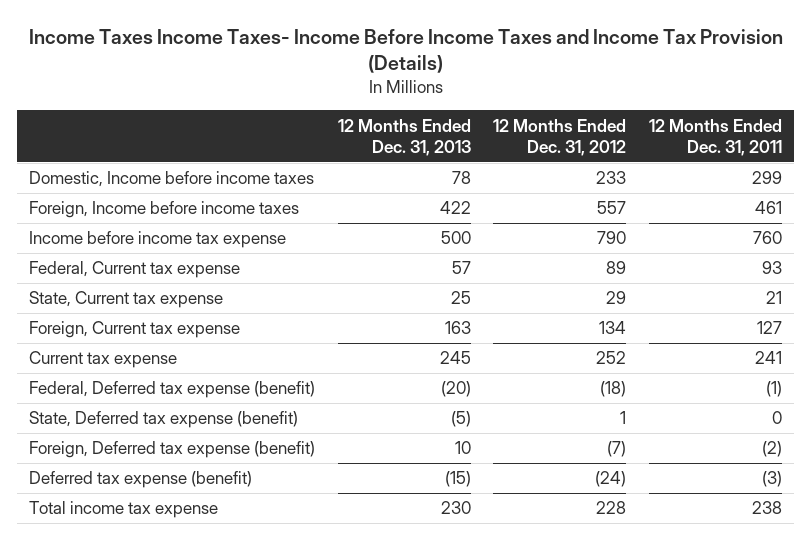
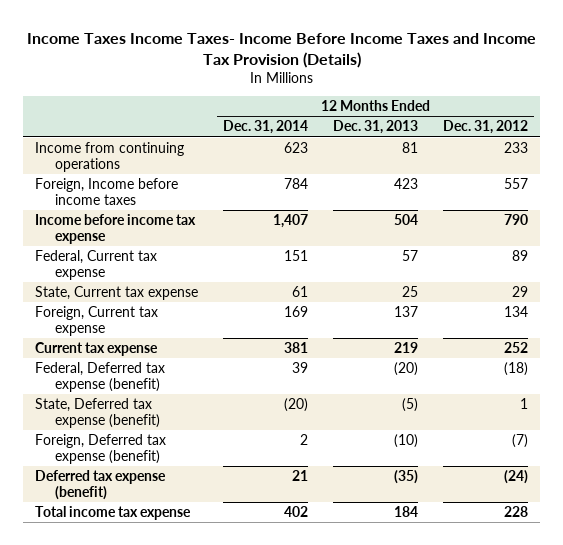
[649,118,783,156] 12 Months Ended Dec. 31, 2011 -> none
none -> [223,120,309,135] Dec. 31, 2014
[28,171,314,188] Domestic, Income before income taxes -> none
none -> [35,141,185,172] Income from continuing operations
[439,201,471,215] 422 -> [394,177,419,189] 423
[440,231,471,245] 500 -> [394,213,419,225] 504
[444,321,471,335] 163 -> [394,305,419,317] 137
[439,351,471,365] 245 -> [394,341,419,353] 219
[454,441,471,455] 10 -> [394,433,419,448] (10)
[444,471,471,488] (15) -> [394,469,419,484] (35)
[440,501,471,515] 230 -> [394,505,419,517] 184

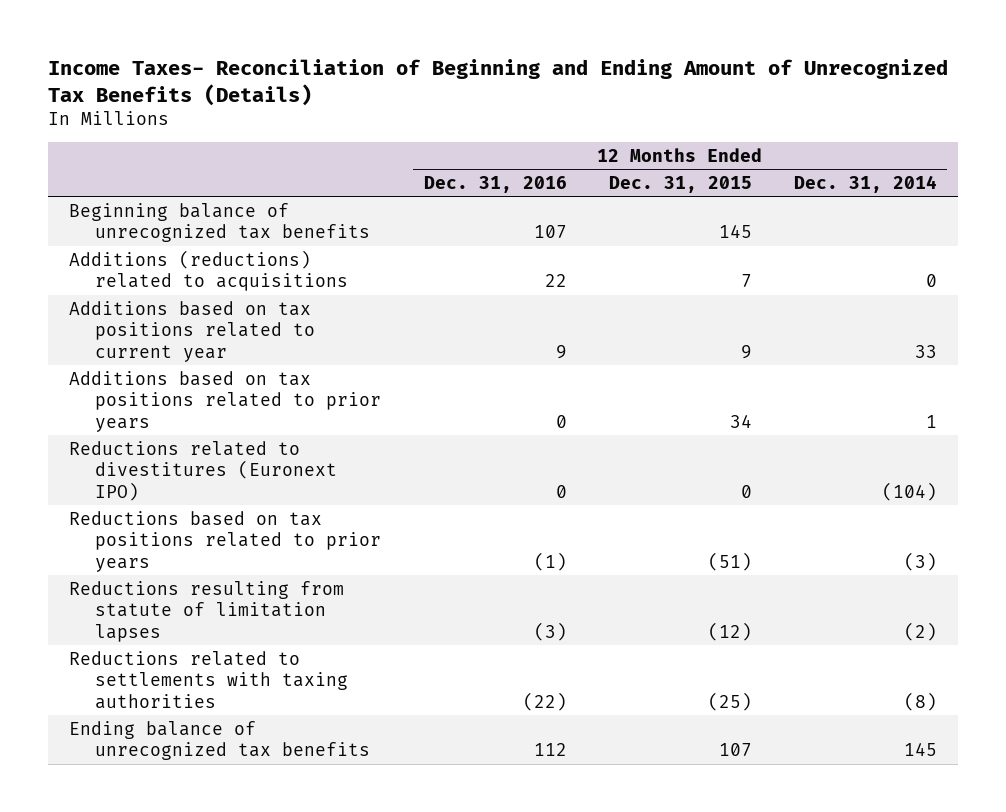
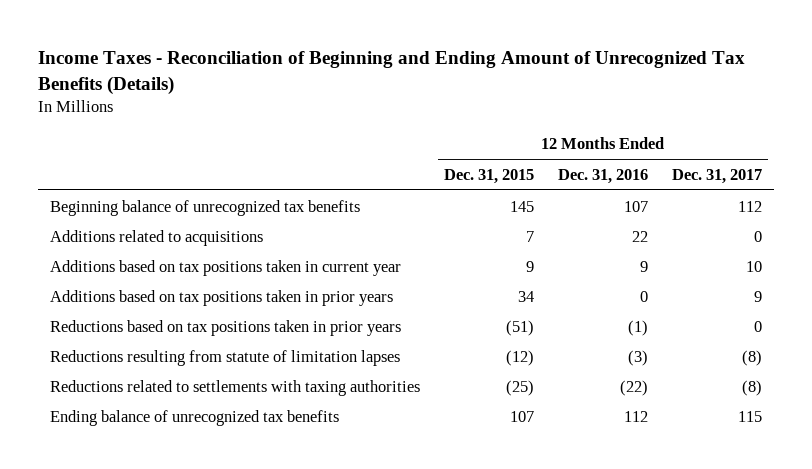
[47,58,948,106] Income Taxes- Reconciliation of Beginning and Ending Amount of Unrecognized Tax Benefits (Details) -> [38,51,746,95] Income Taxes - Reconciliation of Beginning and Ending Amount of Unrecognized Tax Benefits (Details)
[793,174,937,193] Dec. 31, 2014 -> none
none -> [672,168,763,184] Dec. 31, 2017
[68,440,338,502] Reductions related to divestitures (Euronext IPO) -> none
[68,249,349,292] Additions (reductions) related to acquisitions -> [50,229,264,246] Additions related to acquisitions
[68,300,316,363] Additions based on tax positions related to current year -> [50,259,402,276] Additions based on tax positions taken in current year
[68,370,382,433] Additions based on tax positions related to prior years -> [50,289,394,306] Additions based on tax positions taken in prior years
[68,510,382,573] Reductions based on tax positions related to prior years -> [50,319,402,336] Reductions based on tax positions taken in prior years

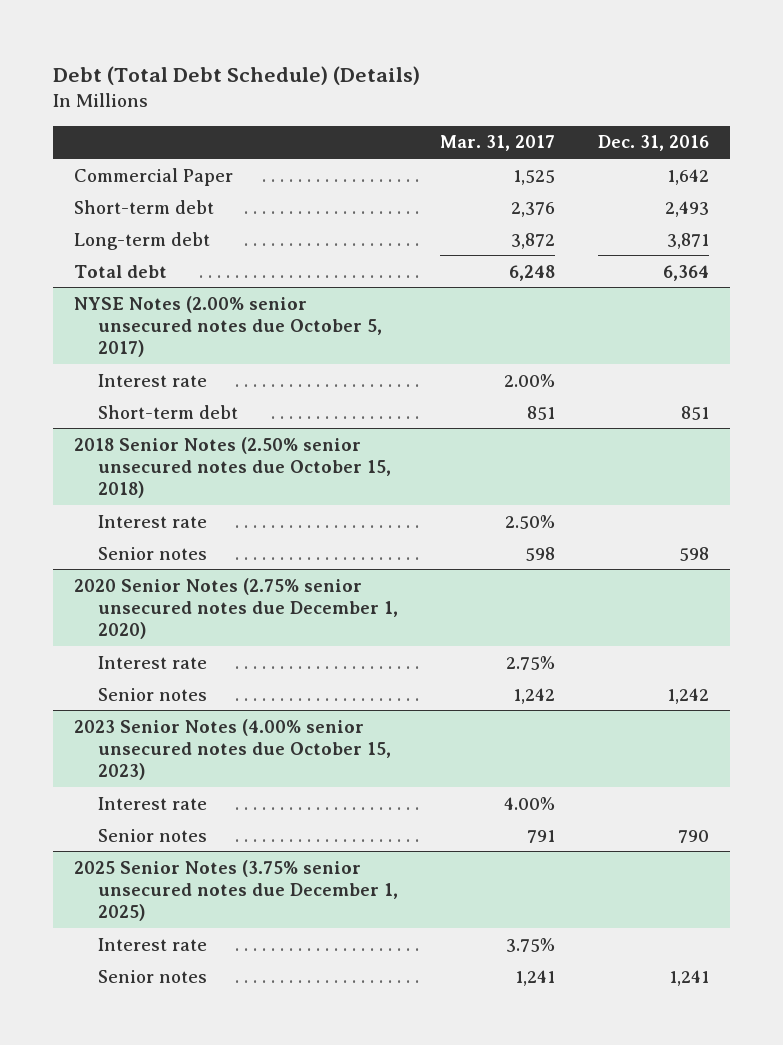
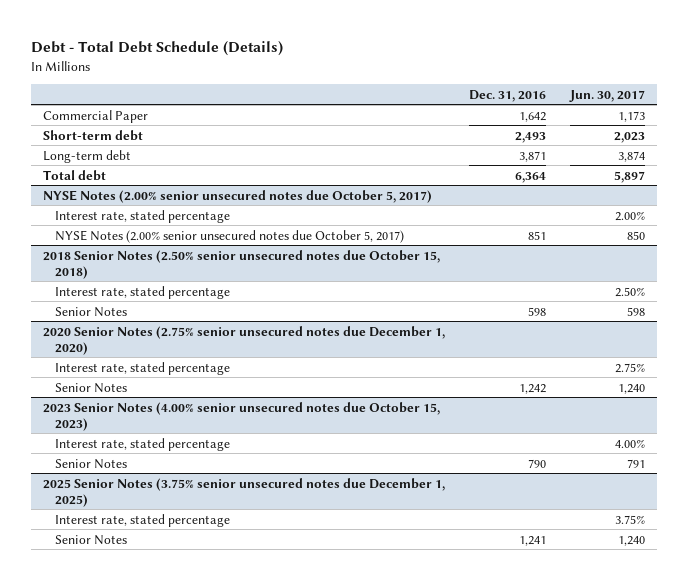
[53,65,421,85] Debt (Total Debt Schedule) (Details) -> [31,41,284,57] Debt - Total Debt Schedule (Details)
[440,135,556,152] Mar. 31, 2017 -> none
none -> [569,89,646,102] Jun. 30, 2017
[97,373,207,387] Interest rate -> [55,209,231,223] Interest rate, stated percentage
[97,404,238,419] Short-term debt -> [55,229,405,243] NYSE Notes (2.00% senior unsecured notes due October 5, 2017)
[97,514,207,528] Interest rate -> [55,285,231,299] Interest rate, stated percentage
[97,546,207,560] Senior notes -> [55,306,128,317] Senior Notes
[97,655,207,669] Interest rate -> [55,361,231,375] Interest rate, stated percentage
[97,687,207,701] Senior notes -> [55,382,128,393] Senior Notes
[97,796,207,810] Interest rate -> [55,437,231,451] Interest rate, stated percentage
[97,828,207,842] Senior notes -> [55,458,128,469] Senior Notes
[97,937,207,951] Interest rate -> [55,513,231,527] Interest rate, stated percentage
[97,969,207,983] Senior notes -> [55,534,128,545] Senior Notes

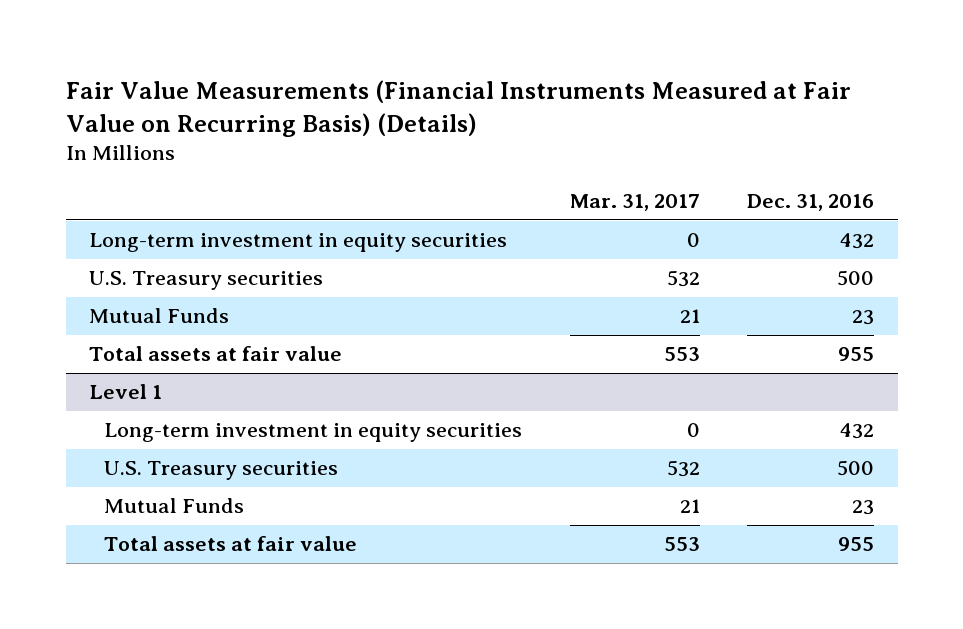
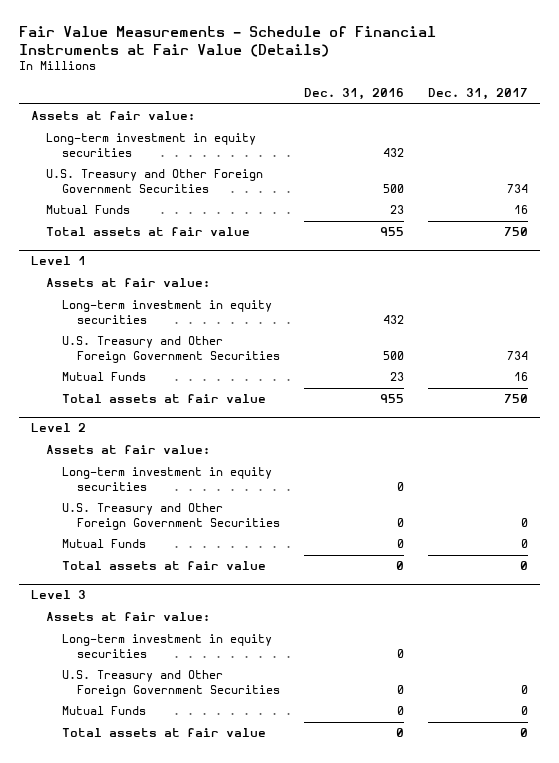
[65,79,851,137] Fair Value Measurements (Financial Instruments Measured at Fair Value on Recurring Basis) (Details) -> [18,25,436,57] Fair Value Measurements - Schedule of Financial Instruments at Fair Value (Details)
[569,194,700,212] Mar. 31, 2017 -> none
none -> [428,88,529,101] Dec. 31, 2017
none -> [30,111,195,121] Assets at fair value:
[89,271,324,291] U.S. Treasury securities -> [46,169,264,193] U.S. Treasury and Other Foreign Government Securities
none -> [46,278,211,288] Assets at fair value:
[104,461,339,481] U.S. Treasury securities -> [61,336,281,363] U.S. Treasury and Other Foreign Government Securities
none -> [30,423,86,433] Level 2
none -> [46,445,211,455] Assets at fair value:
none -> [61,467,272,491] Long-term investment in equity securities
none -> [61,503,281,530] U.S. Treasury and Other Foreign Government Securities
none -> [61,539,146,549] Mutual Funds
none -> [61,561,266,571] Total assets at fair value
none -> [30,590,86,600] Level 3
none -> [46,612,211,622] Assets at fair value:
none -> [61,634,272,658] Long-term investment in equity securities
none -> [61,670,281,697] U.S. Treasury and Other Foreign Government Securities
none -> [61,706,146,716] Mutual Funds
none -> [61,728,266,738] Total assets at fair value

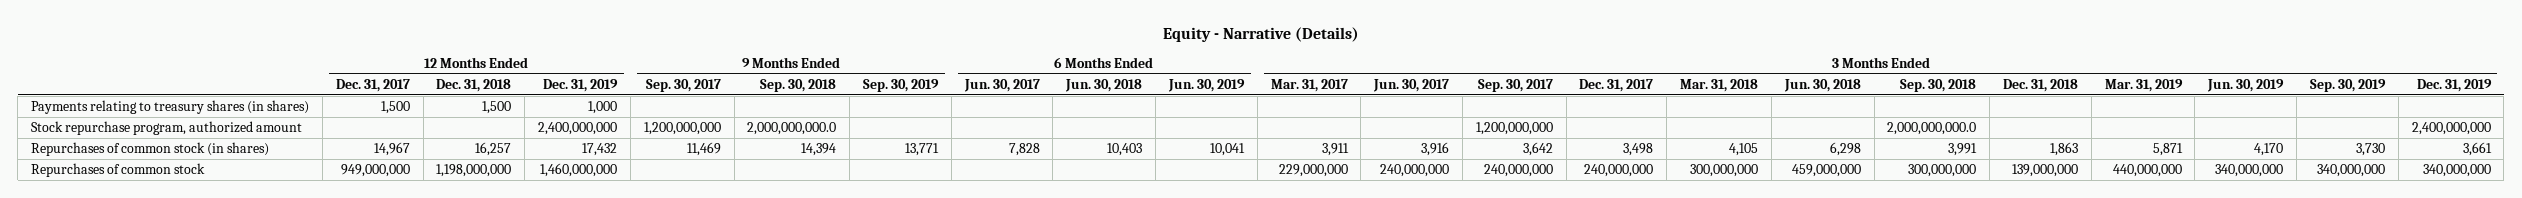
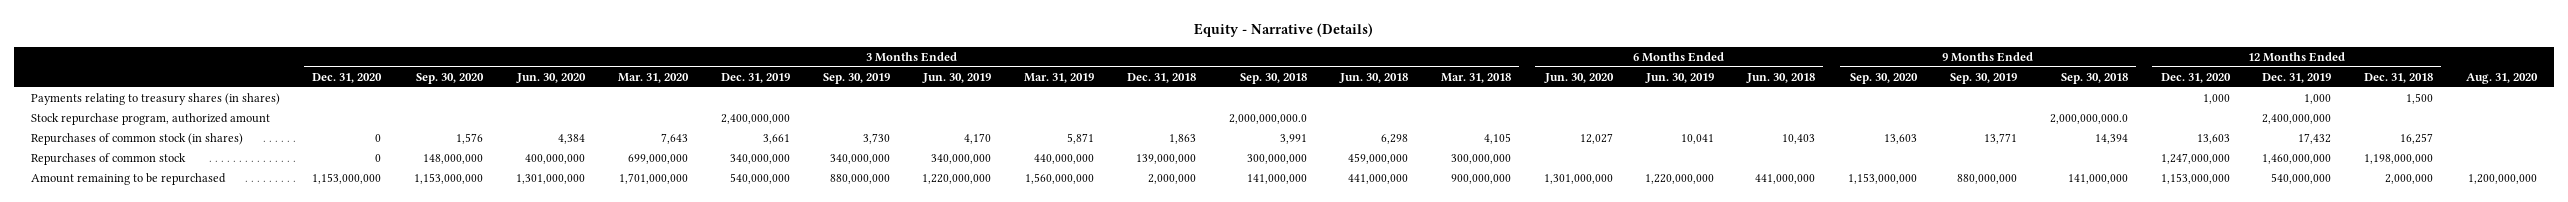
[335,79,410,93] Dec. 31, 2017 -> none
[645,79,721,93] Sep. 30, 2017 -> none
[963,79,1040,93] Jun. 30, 2017 -> none
[1270,79,1348,93] Mar. 31, 2017 -> none
[1373,79,1450,93] Jun. 30, 2017 -> none
[1477,79,1553,93] Sep. 30, 2017 -> none
[1579,79,1654,93] Dec. 31, 2017 -> none
none -> [312,72,383,83] Dec. 31, 2020
none -> [416,72,485,84] Sep. 30, 2020
none -> [516,72,587,83] Jun. 30, 2020
none -> [617,72,689,83] Mar. 31, 2020
none -> [1543,72,1614,83] Jun. 30, 2020
none -> [1850,72,1919,84] Sep. 30, 2020
none -> [2160,72,2231,83] Dec. 31, 2020
none -> [2466,72,2539,84] Aug. 31, 2020
none -> [30,173,226,186] Amount remaining to be repurchased

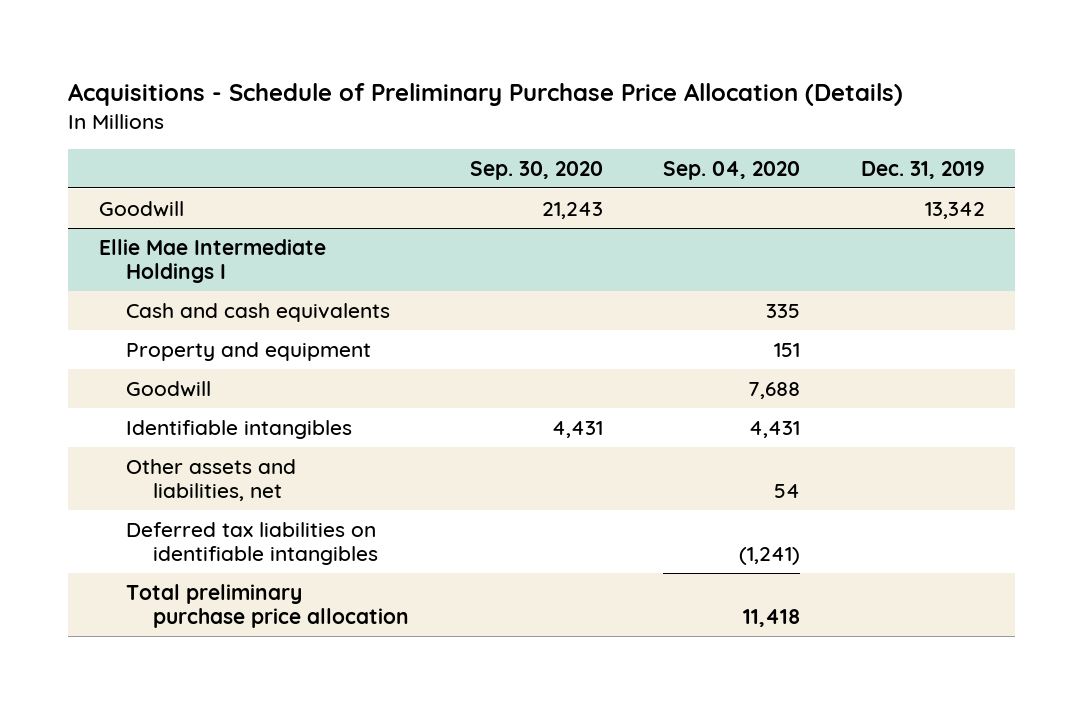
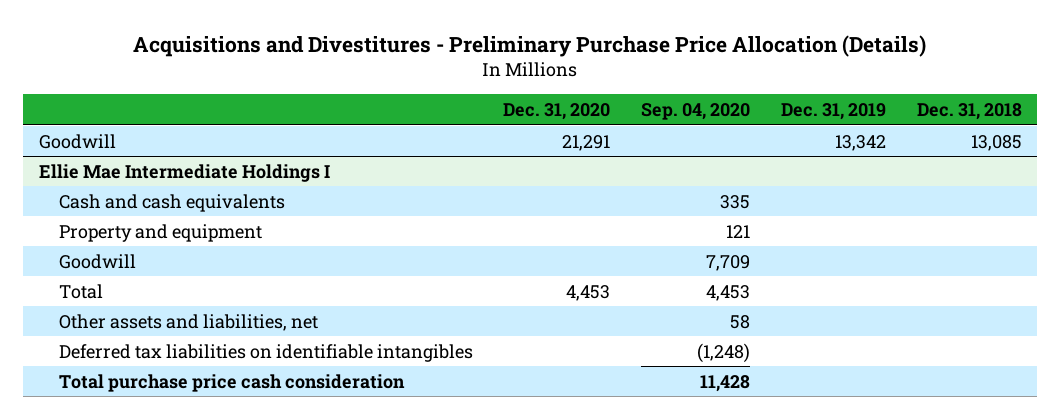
[68,82,904,106] Acquisitions - Schedule of Preliminary Purchase Price Allocation (Details) -> [133,34,927,57] Acquisitions and Divestitures - Preliminary Purchase Price Allocation (Details)
[469,161,603,181] Sep. 30, 2020 -> none
none -> [503,103,611,121] Dec. 31, 2020
none -> [916,103,1022,121] Dec. 31, 2018
[125,419,352,439] Identifiable intangibles -> none
[774,342,801,357] 151 -> [726,224,751,238] 121
[748,381,801,399] 7,688 -> [706,254,751,271] 7,709
none -> [58,283,103,299] Total
[774,484,801,499] 54 -> [730,314,751,329] 58
[739,547,801,566] (1,241) -> [697,342,751,363] (1,248)
[125,583,409,629] Total preliminary purchase price allocation -> [58,373,405,392] Total purchase price cash consideration
[743,609,801,628] 11,418 -> [700,374,751,392] 11,428

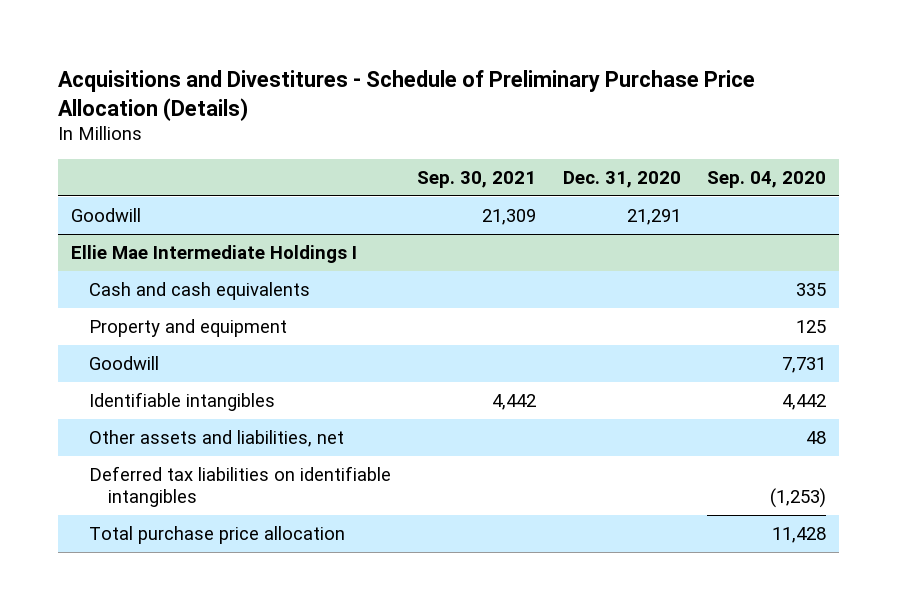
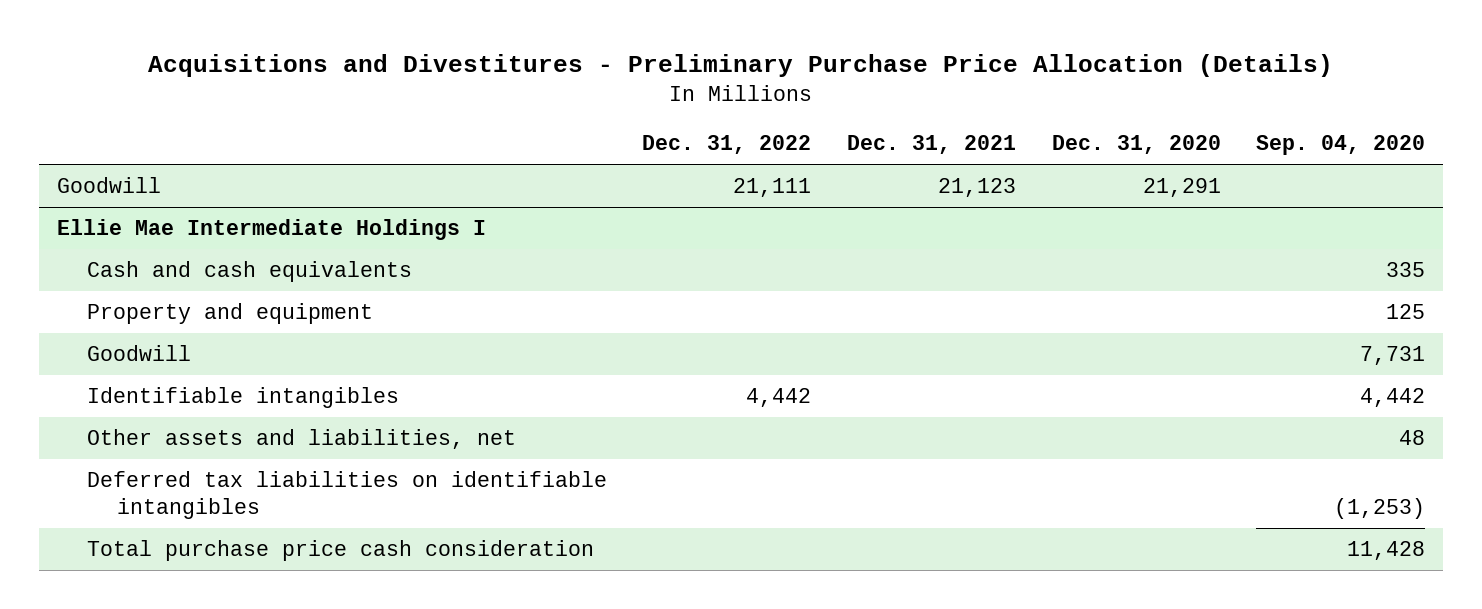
[58,69,756,121] Acquisitions and Divestitures - Schedule of Preliminary Purchase Price Allocation (Details) -> [148,54,1334,78] Acquisitions and Divestitures - Preliminary Purchase Price Allocation (Details)
[417,170,537,188] Sep. 30, 2021 -> none
none -> [642,135,812,155] Dec. 31, 2022
none -> [847,135,1017,155] Dec. 31, 2021
[89,525,346,544] Total purchase price allocation -> [86,539,594,561] Total purchase price cash consideration

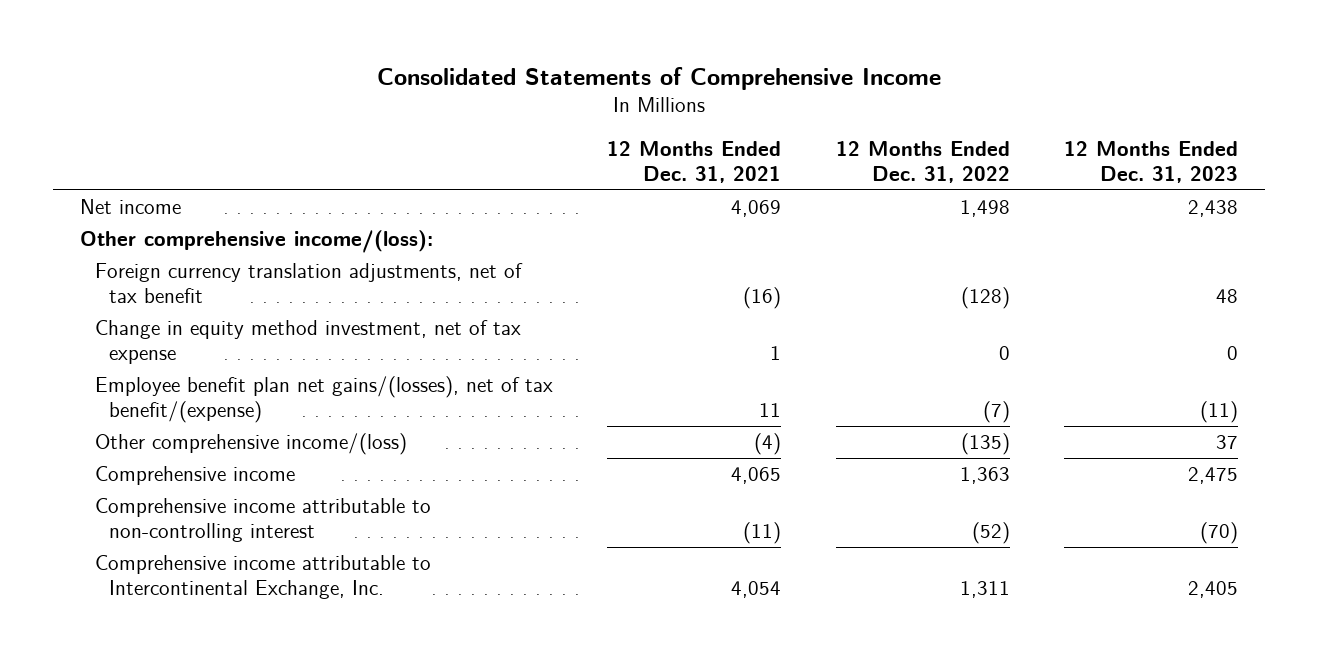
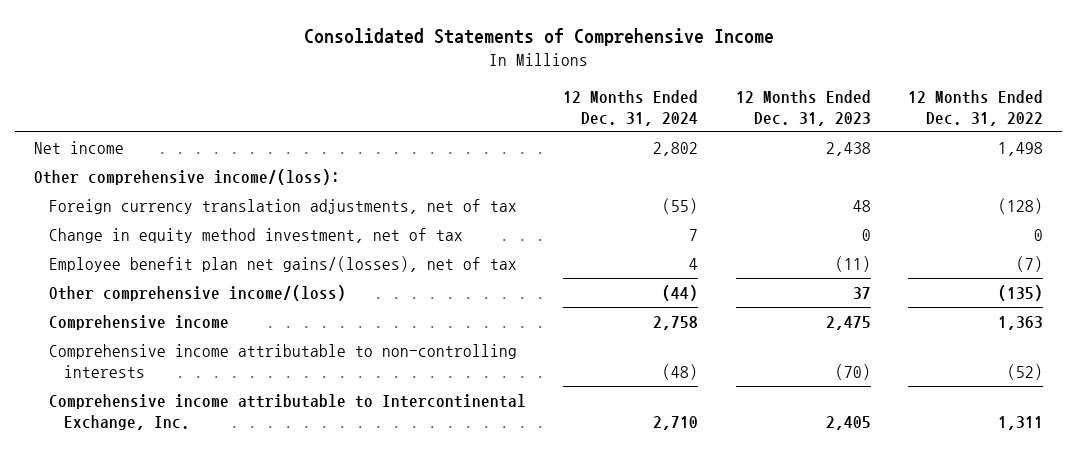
[607,141,782,183] 12 Months Ended Dec. 31, 2021 -> none
none -> [563,89,699,126] 12 Months Ended Dec. 31, 2024
[94,263,523,303] Foreign currency translation adjustments, net of tax benefit -> [48,198,517,214] Foreign currency translation adjustments, net of tax
[94,320,521,364] Change in equity method investment, net of tax expense -> [48,227,463,243] Change in equity method investment, net of tax
[94,376,553,423] Employee benefit plan net gains/(losses), net of tax benefit/(expense) -> [48,255,517,272] Employee benefit plan net gains/(losses), net of tax
[94,498,431,542] Comprehensive income attributable to non-controlling interest -> [48,343,517,378] Comprehensive income attributable to non-controlling interests

